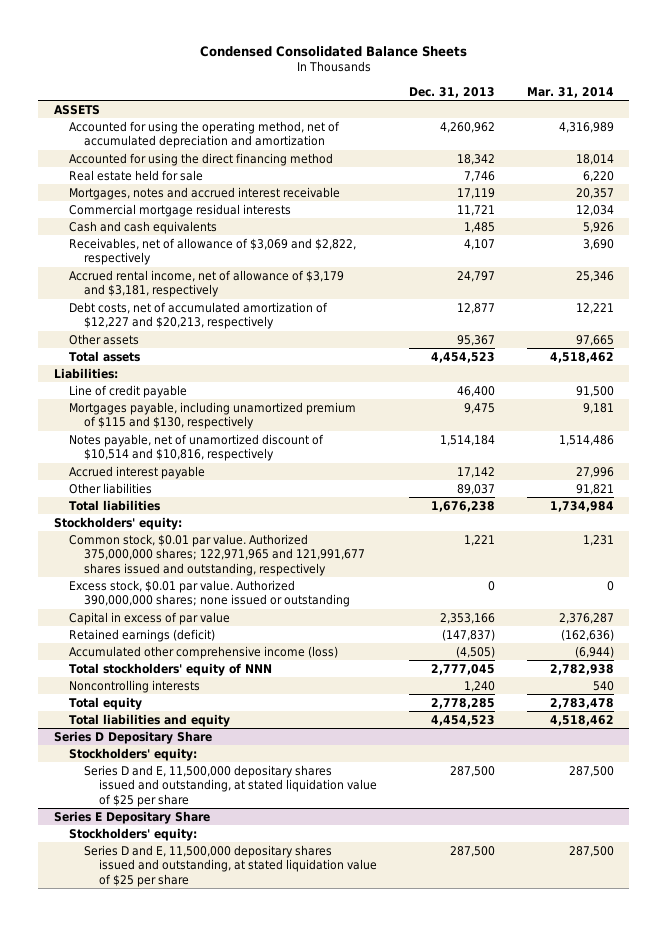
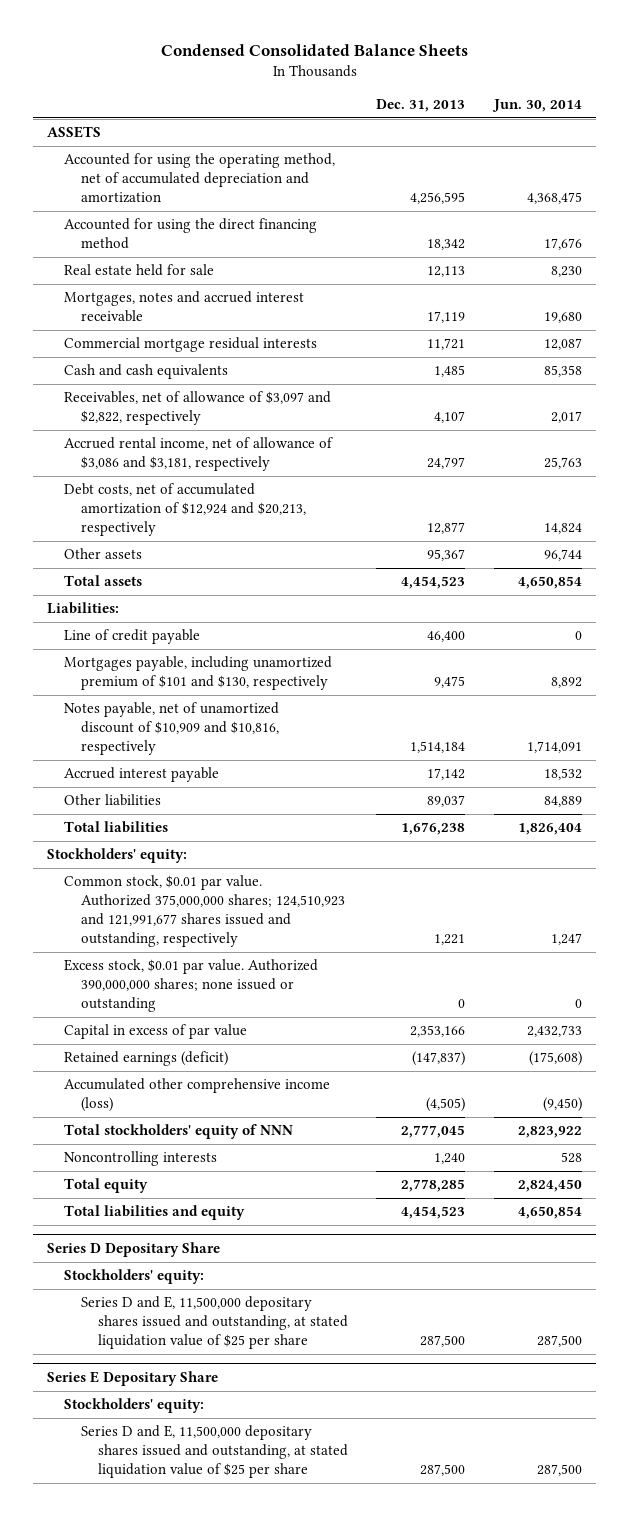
[526,86,614,98] Mar. 31, 2014 -> none
none -> [492,99,583,113] Jun. 30, 2014
[439,121,495,133] 4,260,962 -> [410,192,466,205] 4,256,595
[463,170,495,182] 7,746 -> [427,266,466,278] 12,113
[69,237,357,266] Receivables, net of allowance of $3,069 and $2,822, respectively -> [63,391,331,426] Receivables, net of allowance of $3,097 and $2,822, respectively
[69,269,345,298] Accrued rental income, net of allowance of $3,179 and $3,181, respectively -> [63,437,333,472] Accrued rental income, net of allowance of $3,086 and $3,181, respectively
[69,301,329,330] Debt costs, net of accumulated amortization of $12,227 and $20,213, respectively -> [63,483,306,537] Debt costs, net of accumulated amortization of $12,924 and $20,213, respectively
[69,401,357,430] Mortgages payable, including unamortized premium of $115 and $130, respectively -> [63,656,332,691] Mortgages payable, including unamortized premium of $101 and $130, respectively
[69,433,325,462] Notes payable, net of unamortized discount of $10,514 and $10,816, respectively -> [63,702,279,756] Notes payable, net of unamortized discount of $10,909 and $10,816, respectively
[69,533,366,576] Common stock, $0.01 par value. Authorized 375,000,000 shares; 122,971,965 and 121,991,677 shares issued and outstanding, respectively -> [63,875,345,948] Common stock, $0.01 par value. Authorized 375,000,000 shares; 124,510,923 and 121,991,677 shares issued and outstanding, respectively

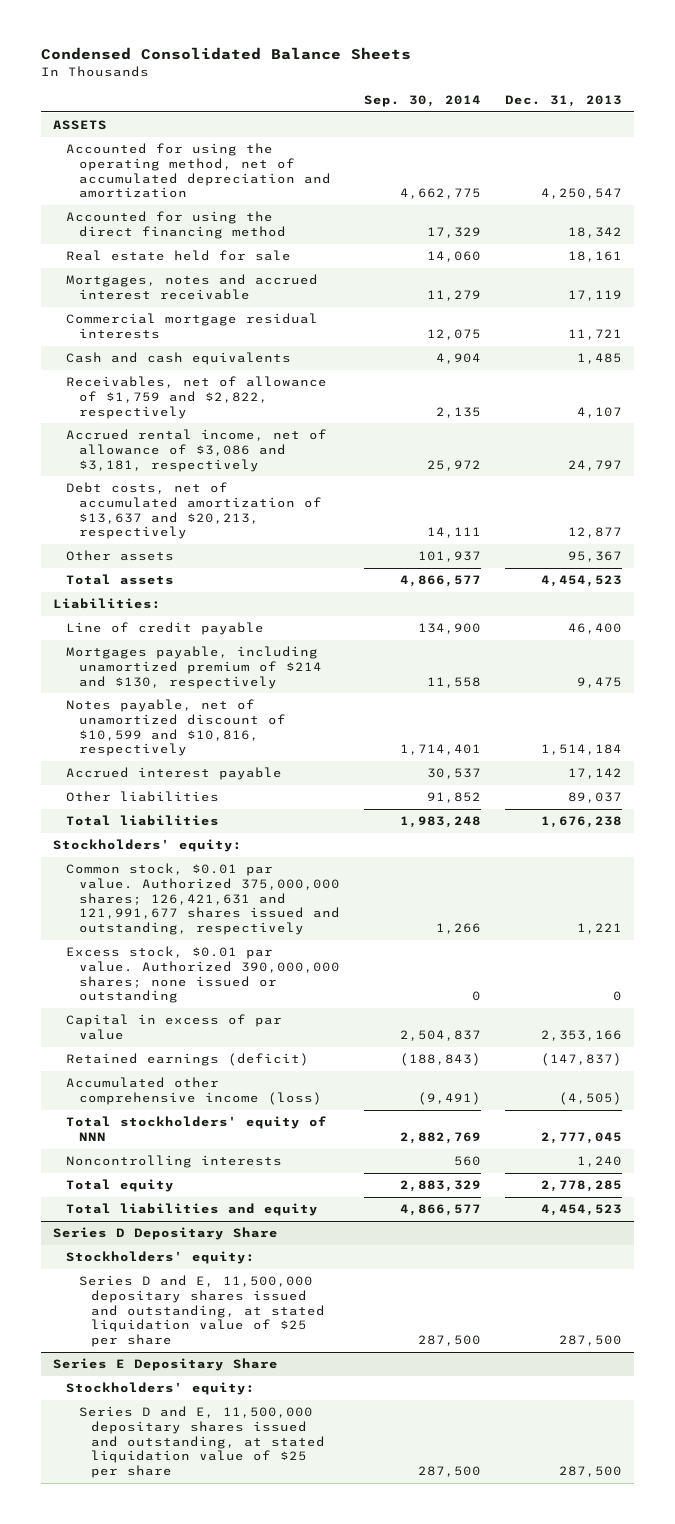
[492,99,583,113] Jun. 30, 2014 -> none
none -> [363,94,481,107] Sep. 30, 2014
[410,192,466,205] 4,256,595 -> [540,188,622,200] 4,250,547
[427,266,466,278] 12,113 -> [567,251,622,263] 18,161
[63,391,331,426] Receivables, net of allowance of $3,097 and $2,822, respectively -> [65,376,327,419] Receivables, net of allowance of $1,759 and $2,822, respectively
[63,483,306,537] Debt costs, net of accumulated amortization of $12,924 and $20,213, respectively -> [65,482,322,540] Debt costs, net of accumulated amortization of $13,637 and $20,213, respectively
[63,656,332,691] Mortgages payable, including unamortized premium of $101 and $130, respectively -> [65,646,322,689] Mortgages payable, including unamortized premium of $214 and $130, respectively
[63,702,279,756] Notes payable, net of unamortized discount of $10,909 and $10,816, respectively -> [65,699,286,757] Notes payable, net of unamortized discount of $10,599 and $10,816, respectively
[63,875,345,948] Common stock, $0.01 par value. Authorized 375,000,000 shares; 124,510,923 and 121,991,677 shares issued and outstanding, respectively -> [65,863,340,935] Common stock, $0.01 par value. Authorized 375,000,000 shares; 126,421,631 and 121,991,677 shares issued and outstanding, respectively

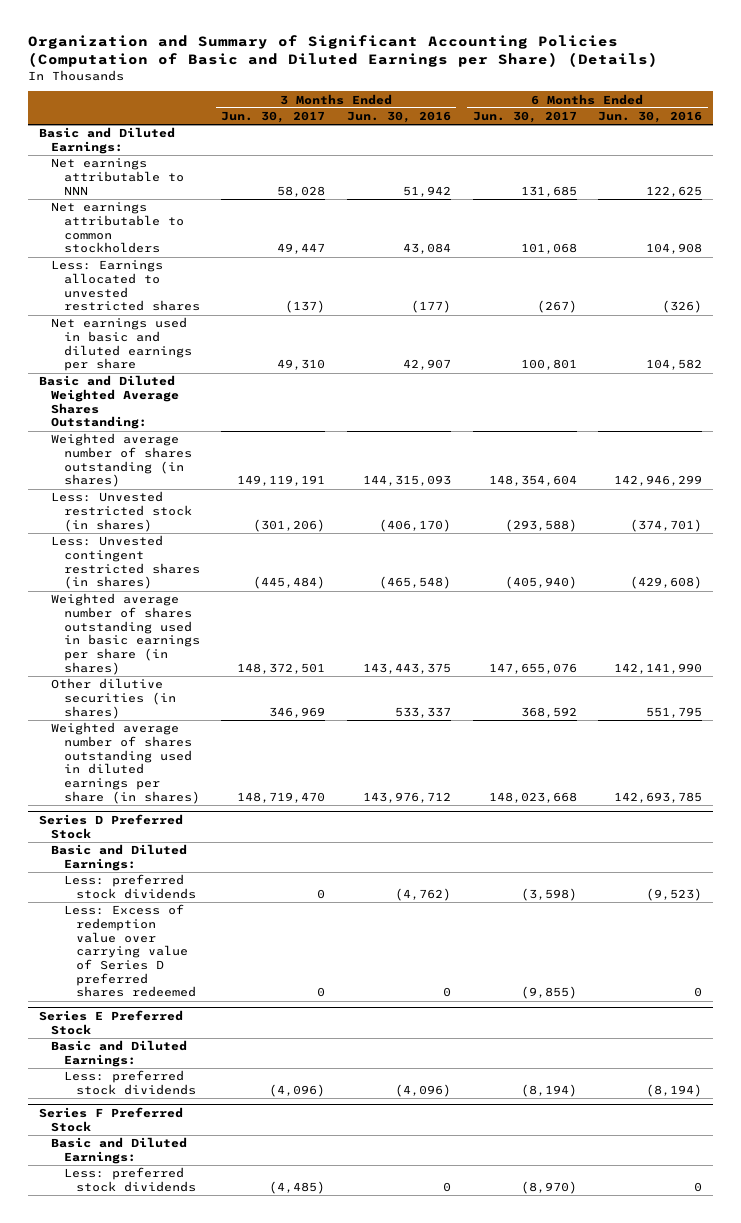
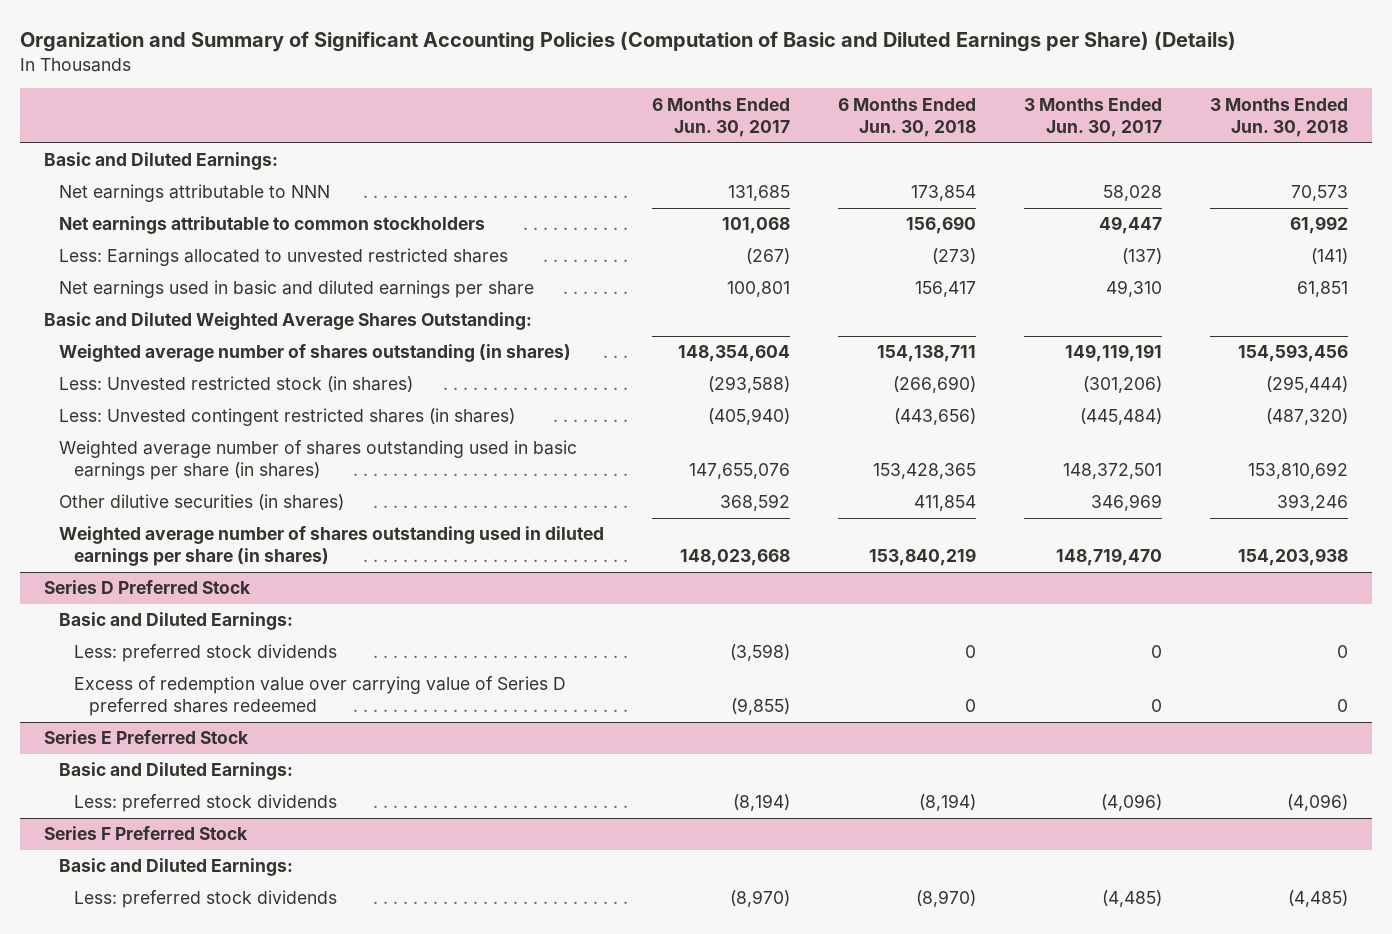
[347,111,452,124] Jun. 30, 2016 -> none
[598,111,703,124] Jun. 30, 2016 -> none
none -> [837,97,976,137] 6 Months Ended Jun. 30, 2018
none -> [1209,97,1348,137] 3 Months Ended Jun. 30, 2018
[63,904,197,998] Less: Excess of redemption value over carrying value of Series D preferred shares redeemed -> [74,676,567,717] Excess of redemption value over carrying value of Series D preferred shares redeemed

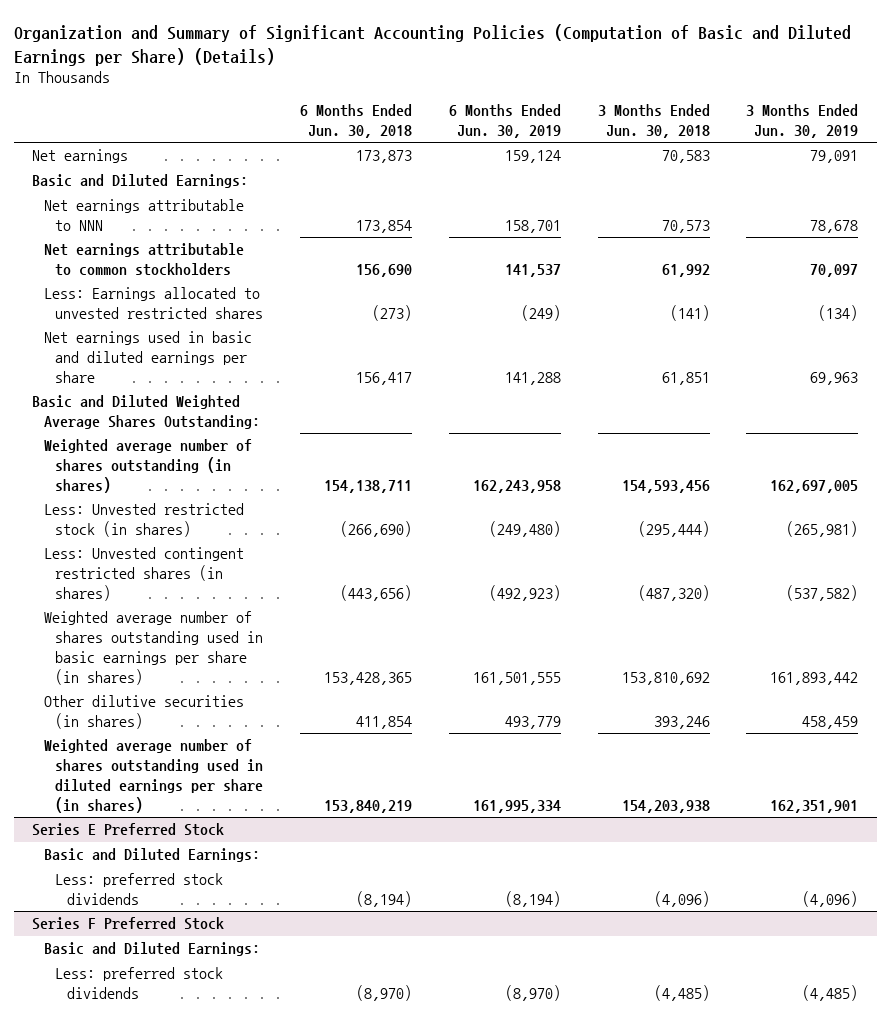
[652,97,791,137] 6 Months Ended Jun. 30, 2017 -> none
[1023,97,1162,137] 3 Months Ended Jun. 30, 2017 -> none
none -> [448,103,561,138] 6 Months Ended Jun. 30, 2019
none -> [746,103,859,138] 3 Months Ended Jun. 30, 2019
none -> [32,149,129,164] Net earnings
[44,580,252,595] Series D Preferred Stock -> none
[59,612,294,631] Basic and Diluted Earnings: -> none
[74,644,338,663] Less: preferred stock dividends -> none
[74,676,567,717] Excess of redemption value over carrying value of Series D preferred shares redeemed -> none

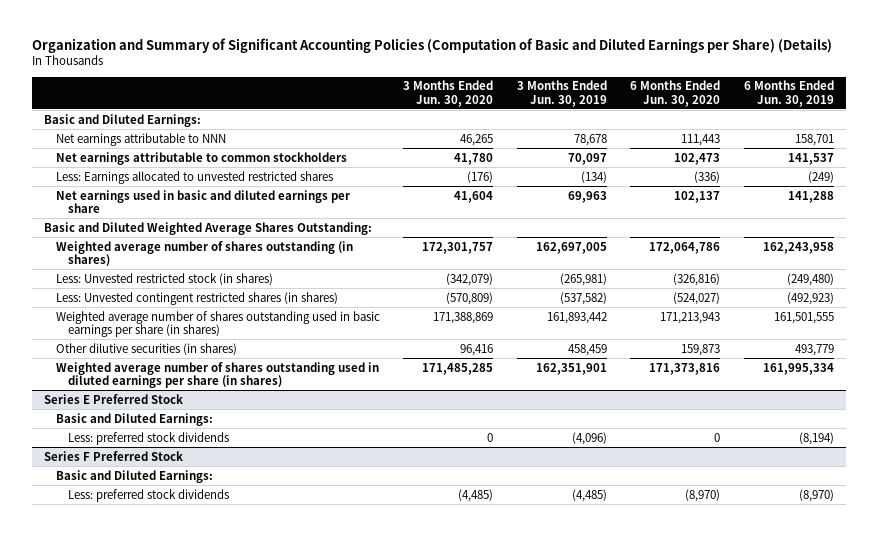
[299,103,412,138] 6 Months Ended Jun. 30, 2018 -> none
[597,103,710,138] 3 Months Ended Jun. 30, 2018 -> none
none -> [403,80,494,107] 3 Months Ended Jun. 30, 2020
none -> [630,80,721,107] 6 Months Ended Jun. 30, 2020
[32,149,129,164] Net earnings -> none

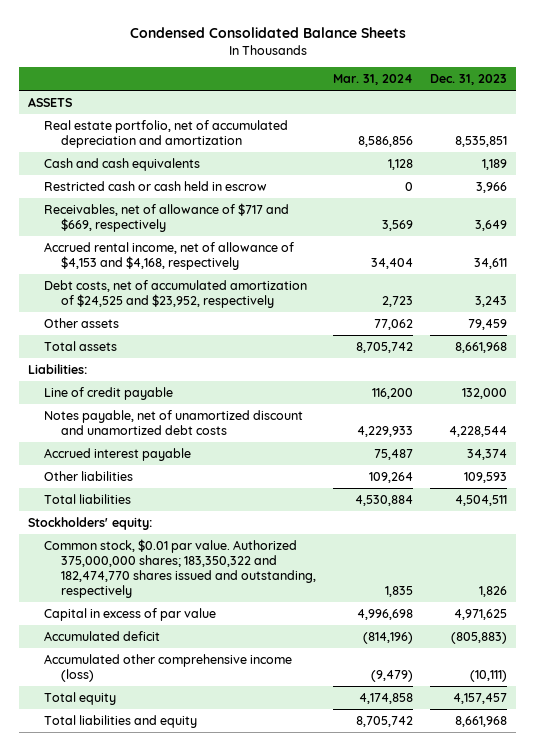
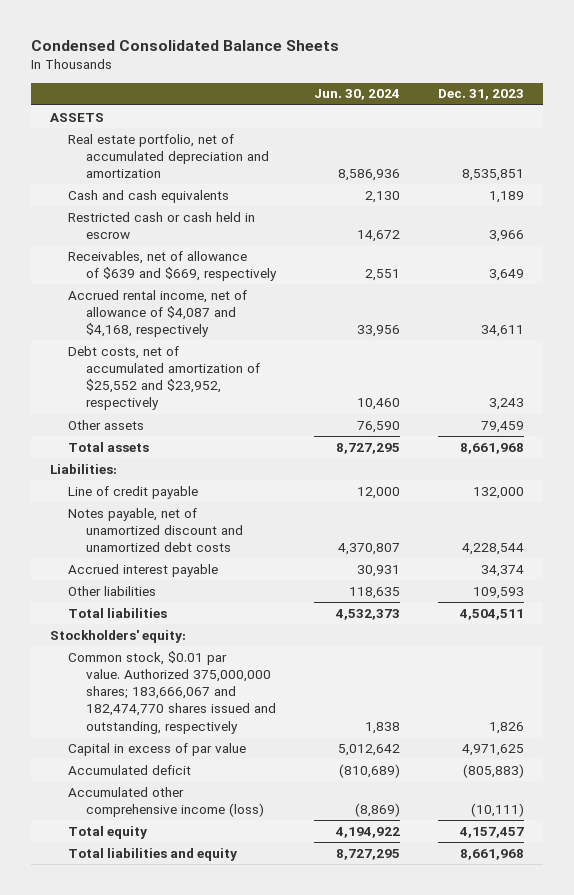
[332,74,413,86] Mar. 31, 2024 -> none
none -> [313,89,400,101] Jun. 30, 2024
[44,202,290,233] Receivables, net of allowance of $717 and $669, respectively -> [67,250,277,281] Receivables, net of allowance of $639 and $669, respectively
[44,241,295,271] Accrued rental income, net of allowance of $4,153 and $4,168, respectively -> [67,289,247,338] Accrued rental income, net of allowance of $4,087 and $4,168, respectively
[44,279,308,309] Debt costs, net of accumulated amortization of $24,525 and $23,952, respectively -> [67,345,260,411] Debt costs, net of accumulated amortization of $25,552 and $23,952, respectively
[44,538,316,599] Common stock, $0.01 par value. Authorized 375,000,000 shares; 183,350,322 and 182,474,770 shares issued and outstanding, respectively -> [67,650,276,734] Common stock, $0.01 par value. Authorized 375,000,000 shares; 183,666,067 and 182,474,770 shares issued and outstanding, respectively

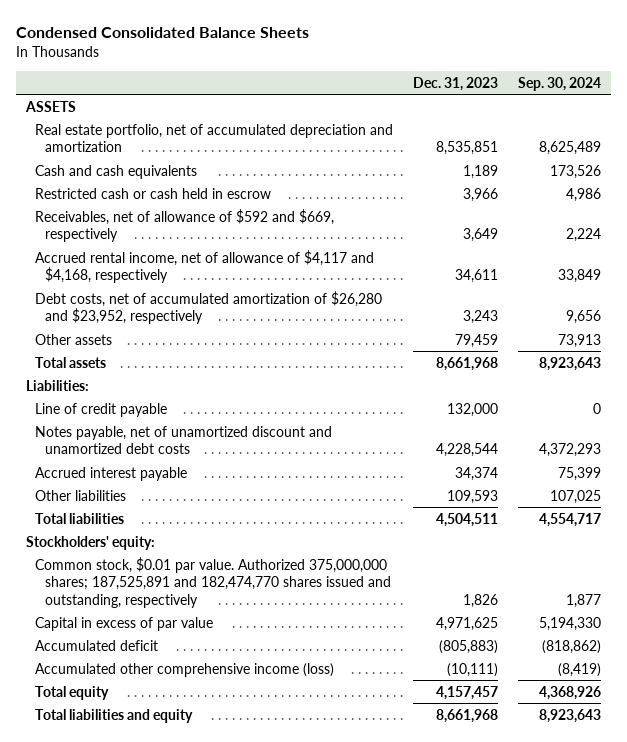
[313,89,400,101] Jun. 30, 2024 -> none
none -> [518,76,602,91] Sep. 30, 2024
[67,250,277,281] Receivables, net of allowance of $639 and $669, respectively -> [35,208,335,243] Receivables, net of allowance of $592 and $669, respectively
[67,289,247,338] Accrued rental income, net of allowance of $4,087 and $4,168, respectively -> [35,249,375,284] Accrued rental income, net of allowance of $4,117 and $4,168, respectively
[67,345,260,411] Debt costs, net of accumulated amortization of $25,552 and $23,952, respectively -> [35,290,383,325] Debt costs, net of accumulated amortization of $26,280 and $23,952, respectively
[67,650,276,734] Common stock, $0.01 par value. Authorized 375,000,000 shares; 183,666,067 and 182,474,770 shares issued and outstanding, respectively -> [35,556,392,608] Common stock, $0.01 par value. Authorized 375,000,000 shares; 187,525,891 and 182,474,770 shares issued and outstanding, respectively

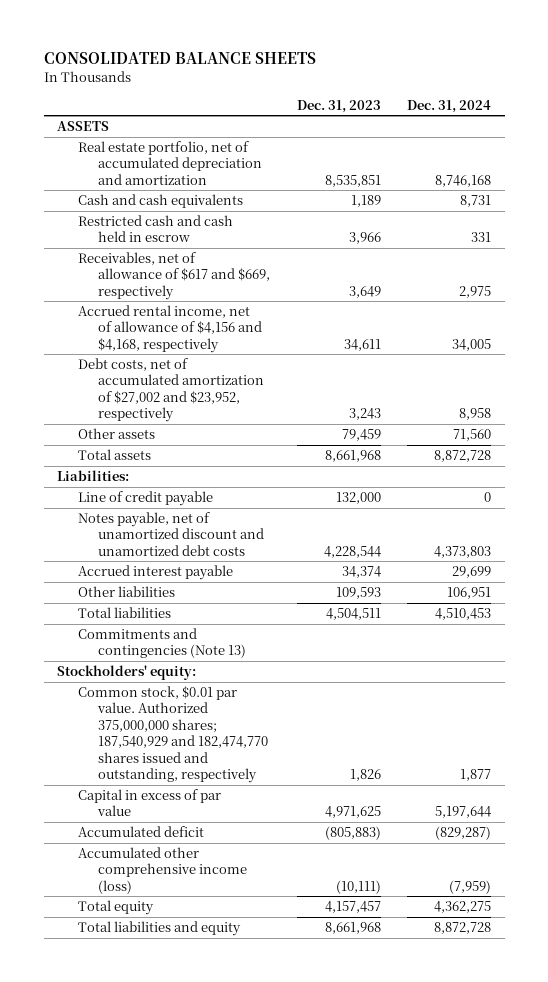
[15,26,309,38] Condensed Consolidated Balance Sheets -> [43,52,316,65] CONSOLIDATED BALANCE SHEETS
[518,76,602,91] Sep. 30, 2024 -> none
none -> [407,99,492,113] Dec. 31, 2024
[35,187,272,199] Restricted cash or cash held in escrow -> [77,215,233,243] Restricted cash and cash held in escrow
[35,208,335,243] Receivables, net of allowance of $592 and $669, respectively -> [77,252,270,300] Receivables, net of allowance of $617 and $669, respectively
[35,249,375,284] Accrued rental income, net of allowance of $4,117 and $4,168, respectively -> [77,305,262,353] Accrued rental income, net of allowance of $4,156 and $4,168, respectively
[35,290,383,325] Debt costs, net of accumulated amortization of $26,280 and $23,952, respectively -> [77,358,264,423] Debt costs, net of accumulated amortization of $27,002 and $23,952, respectively
none -> [77,628,246,659] Commitments and contingencies (Note 13)
[35,556,392,608] Common stock, $0.01 par value. Authorized 375,000,000 shares; 187,525,891 and 182,474,770 shares issued and outstanding, respectively -> [77,686,268,784] Common stock, $0.01 par value. Authorized 375,000,000 shares; 187,540,929 and 182,474,770 shares issued and outstanding, respectively

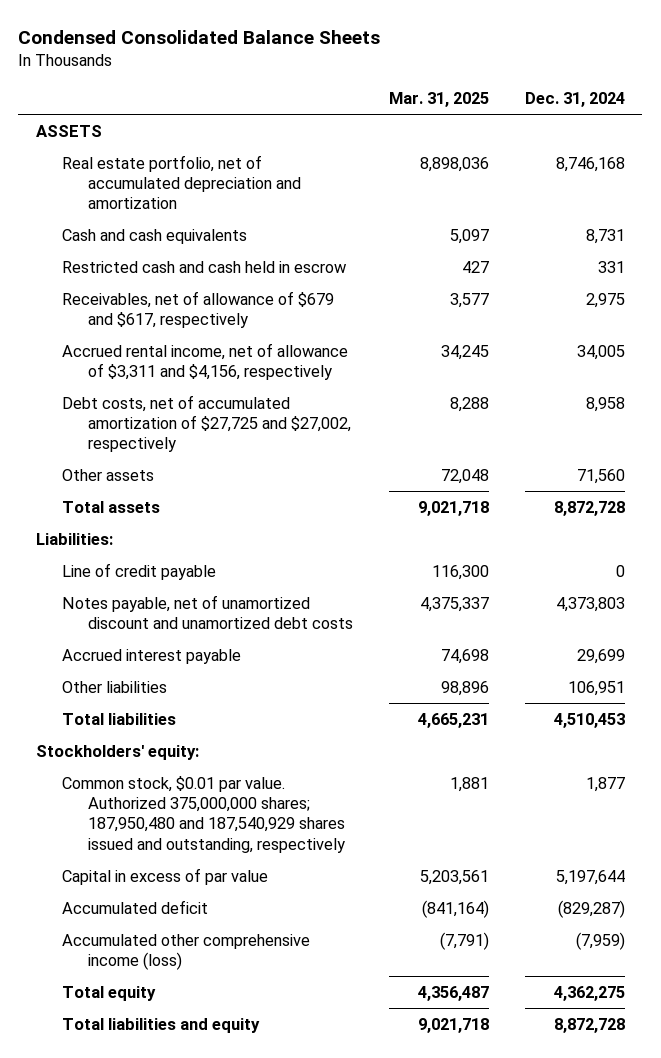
[43,52,316,65] CONSOLIDATED BALANCE SHEETS -> [18,29,381,44] Condensed Consolidated Balance Sheets
[296,99,381,113] Dec. 31, 2023 -> none
none -> [388,92,489,108] Mar. 31, 2025
[77,252,270,300] Receivables, net of allowance of $617 and $669, respectively -> [61,290,334,329] Receivables, net of allowance of $679 and $617, respectively
[77,305,262,353] Accrued rental income, net of allowance of $4,156 and $4,168, respectively -> [61,342,348,381] Accrued rental income, net of allowance of $3,311 and $4,156, respectively
[77,358,264,423] Debt costs, net of accumulated amortization of $27,002 and $23,952, respectively -> [61,394,351,453] Debt costs, net of accumulated amortization of $27,725 and $27,002, respectively
[77,628,246,659] Commitments and contingencies (Note 13) -> none
[77,686,268,784] Common stock, $0.01 par value. Authorized 375,000,000 shares; 187,540,929 and 182,474,770 shares issued and outstanding, respectively -> [61,775,345,853] Common stock, $0.01 par value. Authorized 375,000,000 shares; 187,950,480 and 187,540,929 shares issued and outstanding, respectively

